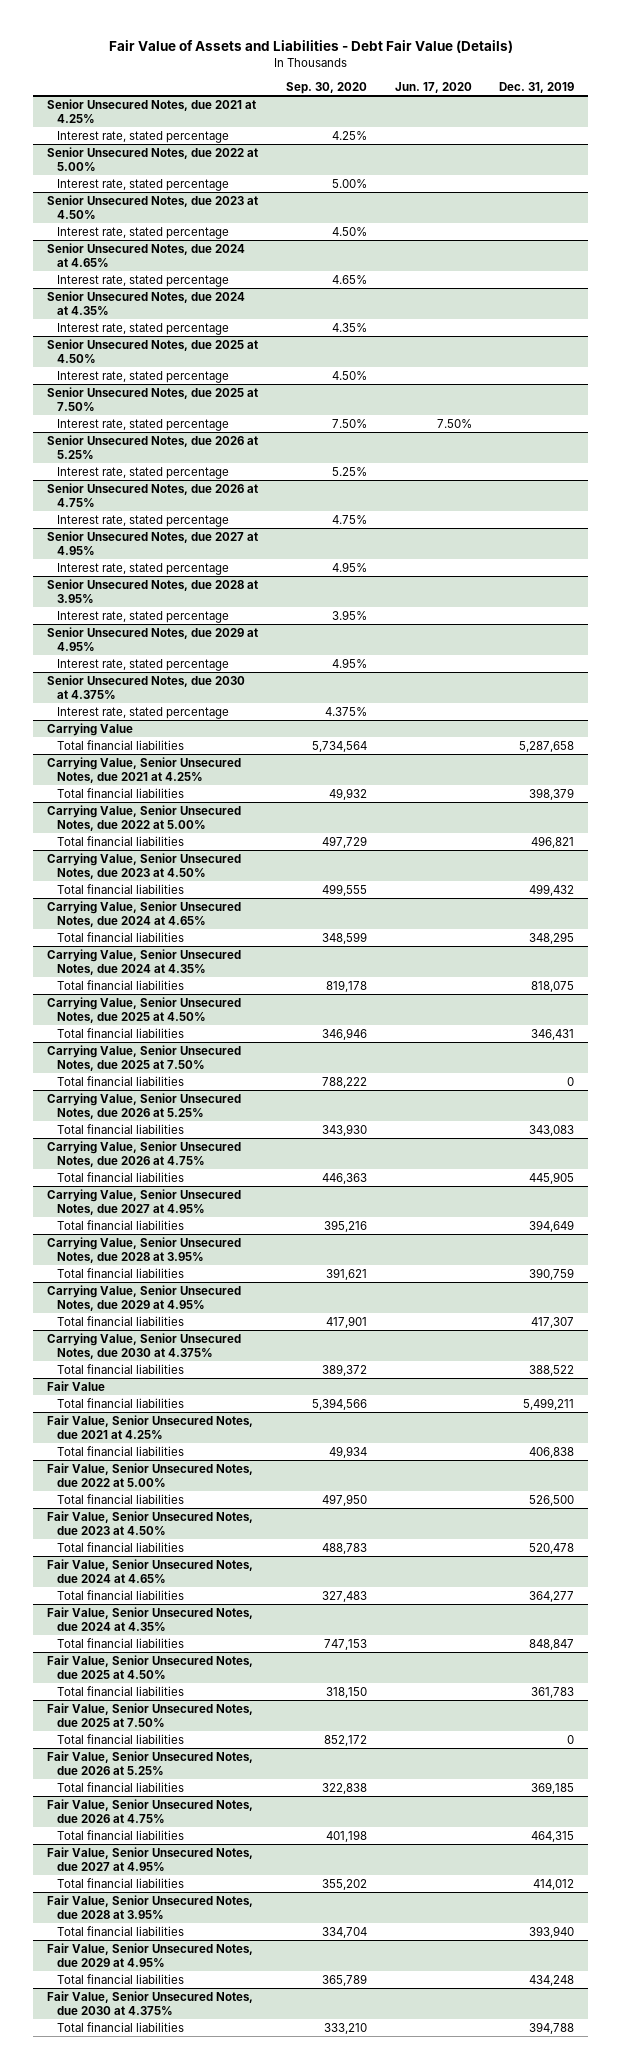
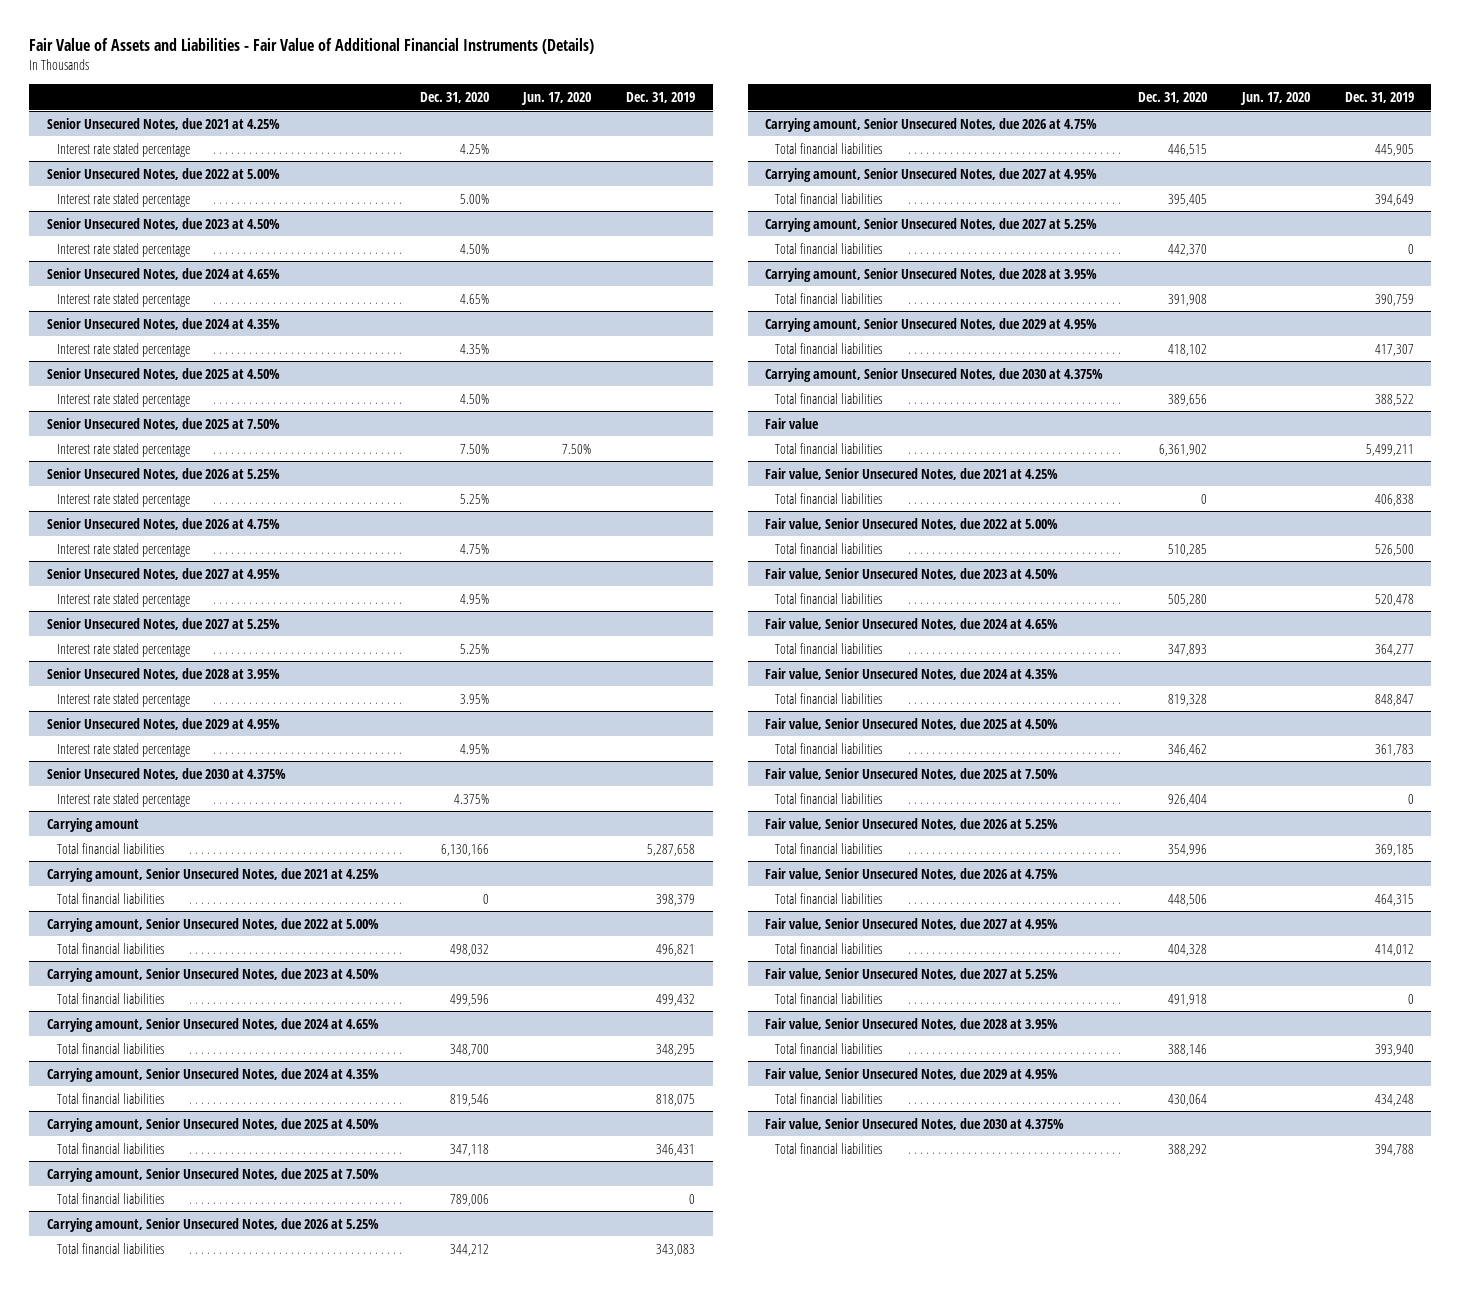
[108,40,513,54] Fair Value of Assets and Liabilities - Debt Fair Value (Details) -> [29,38,595,55] Fair Value of Assets and Liabilities - Fair Value of Additional Financial Instruments (Details)
[285,82,367,95] Sep. 30, 2020 -> none
none -> [419,92,489,104] Dec. 31, 2020
[56,130,229,143] Interest rate, stated percentage -> [56,142,190,157] Interest rate stated percentage
[56,178,229,191] Interest rate, stated percentage -> [56,192,190,207] Interest rate stated percentage
[56,226,229,239] Interest rate, stated percentage -> [56,242,190,257] Interest rate stated percentage
[56,274,229,287] Interest rate, stated percentage -> [56,292,190,307] Interest rate stated percentage
[56,322,229,335] Interest rate, stated percentage -> [56,342,190,357] Interest rate stated percentage
[56,370,229,383] Interest rate, stated percentage -> [56,392,190,407] Interest rate stated percentage
[56,418,229,431] Interest rate, stated percentage -> [56,442,190,457] Interest rate stated percentage
[56,466,229,479] Interest rate, stated percentage -> [56,492,190,507] Interest rate stated percentage
[56,514,229,527] Interest rate, stated percentage -> [56,542,190,557] Interest rate stated percentage
[56,562,229,575] Interest rate, stated percentage -> [56,592,190,607] Interest rate stated percentage
none -> [46,617,280,630] Senior Unsecured Notes, due 2027 at 5.25%
none -> [56,642,190,657] Interest rate stated percentage
[56,610,229,623] Interest rate, stated percentage -> [56,692,190,707] Interest rate stated percentage
[56,658,229,671] Interest rate, stated percentage -> [56,742,190,757] Interest rate stated percentage
[56,706,229,719] Interest rate, stated percentage -> [56,792,190,807] Interest rate stated percentage
[46,722,133,736] Carrying Value -> [46,817,139,832] Carrying amount
[46,756,241,783] Carrying Value, Senior Unsecured Notes, due 2021 at 4.25% -> [46,867,379,882] Carrying amount, Senior Unsecured Notes, due 2021 at 4.25%
[46,804,241,831] Carrying Value, Senior Unsecured Notes, due 2022 at 5.00% -> [46,917,379,932] Carrying amount, Senior Unsecured Notes, due 2022 at 5.00%
[46,852,241,879] Carrying Value, Senior Unsecured Notes, due 2023 at 4.50% -> [46,967,379,982] Carrying amount, Senior Unsecured Notes, due 2023 at 4.50%
[46,900,241,927] Carrying Value, Senior Unsecured Notes, due 2024 at 4.65% -> [46,1017,379,1032] Carrying amount, Senior Unsecured Notes, due 2024 at 4.65%
[46,948,241,975] Carrying Value, Senior Unsecured Notes, due 2024 at 4.35% -> [46,1067,379,1082] Carrying amount, Senior Unsecured Notes, due 2024 at 4.35%
[46,996,241,1023] Carrying Value, Senior Unsecured Notes, due 2025 at 4.50% -> [46,1117,379,1132] Carrying amount, Senior Unsecured Notes, due 2025 at 4.50%
[46,1044,241,1071] Carrying Value, Senior Unsecured Notes, due 2025 at 7.50% -> [46,1167,379,1182] Carrying amount, Senior Unsecured Notes, due 2025 at 7.50%
[46,1092,241,1119] Carrying Value, Senior Unsecured Notes, due 2026 at 5.25% -> [46,1217,379,1232] Carrying amount, Senior Unsecured Notes, due 2026 at 5.25%
[46,1140,241,1167] Carrying Value, Senior Unsecured Notes, due 2026 at 4.75% -> [765,117,1098,132] Carrying amount, Senior Unsecured Notes, due 2026 at 4.75%
[46,1188,241,1215] Carrying Value, Senior Unsecured Notes, due 2027 at 4.95% -> [765,167,1098,182] Carrying amount, Senior Unsecured Notes, due 2027 at 4.95%
none -> [765,217,1098,232] Carrying amount, Senior Unsecured Notes, due 2027 at 5.25%
none -> [775,242,883,254] Total financial liabilities
[46,1236,241,1263] Carrying Value, Senior Unsecured Notes, due 2028 at 3.95% -> [765,267,1098,282] Carrying amount, Senior Unsecured Notes, due 2028 at 3.95%
[46,1284,241,1311] Carrying Value, Senior Unsecured Notes, due 2029 at 4.95% -> [765,317,1098,332] Carrying amount, Senior Unsecured Notes, due 2029 at 4.95%
[46,1332,241,1359] Carrying Value, Senior Unsecured Notes, due 2030 at 4.375% -> [765,367,1104,382] Carrying amount, Senior Unsecured Notes, due 2030 at 4.375%
[46,1380,105,1391] Fair Value -> [765,417,820,429] Fair value
[46,1414,253,1440] Fair Value, Senior Unsecured Notes, due 2021 at 4.25% -> [765,467,1059,480] Fair value, Senior Unsecured Notes, due 2021 at 4.25%
[46,1462,253,1488] Fair Value, Senior Unsecured Notes, due 2022 at 5.00% -> [765,517,1059,530] Fair value, Senior Unsecured Notes, due 2022 at 5.00%
[46,1510,253,1536] Fair Value, Senior Unsecured Notes, due 2023 at 4.50% -> [765,567,1059,580] Fair value, Senior Unsecured Notes, due 2023 at 4.50%
[46,1558,253,1584] Fair Value, Senior Unsecured Notes, due 2024 at 4.65% -> [765,617,1059,630] Fair value, Senior Unsecured Notes, due 2024 at 4.65%
[46,1606,253,1632] Fair Value, Senior Unsecured Notes, due 2024 at 4.35% -> [765,667,1059,680] Fair value, Senior Unsecured Notes, due 2024 at 4.35%
[46,1654,253,1680] Fair Value, Senior Unsecured Notes, due 2025 at 4.50% -> [765,717,1059,730] Fair value, Senior Unsecured Notes, due 2025 at 4.50%
[46,1702,253,1728] Fair Value, Senior Unsecured Notes, due 2025 at 7.50% -> [765,767,1059,780] Fair value, Senior Unsecured Notes, due 2025 at 7.50%
[46,1750,253,1776] Fair Value, Senior Unsecured Notes, due 2026 at 5.25% -> [765,817,1059,830] Fair value, Senior Unsecured Notes, due 2026 at 5.25%
[46,1798,253,1824] Fair Value, Senior Unsecured Notes, due 2026 at 4.75% -> [765,867,1059,880] Fair value, Senior Unsecured Notes, due 2026 at 4.75%
[46,1846,253,1872] Fair Value, Senior Unsecured Notes, due 2027 at 4.95% -> [765,917,1059,930] Fair value, Senior Unsecured Notes, due 2027 at 4.95%
none -> [765,967,1059,980] Fair value, Senior Unsecured Notes, due 2027 at 5.25%
none -> [775,992,883,1004] Total financial liabilities
[46,1894,253,1920] Fair Value, Senior Unsecured Notes, due 2028 at 3.95% -> [765,1017,1059,1030] Fair value, Senior Unsecured Notes, due 2028 at 3.95%
[46,1942,253,1968] Fair Value, Senior Unsecured Notes, due 2029 at 4.95% -> [765,1067,1059,1080] Fair value, Senior Unsecured Notes, due 2029 at 4.95%
[46,1990,253,2016] Fair Value, Senior Unsecured Notes, due 2030 at 4.375% -> [765,1117,1065,1130] Fair value, Senior Unsecured Notes, due 2030 at 4.375%

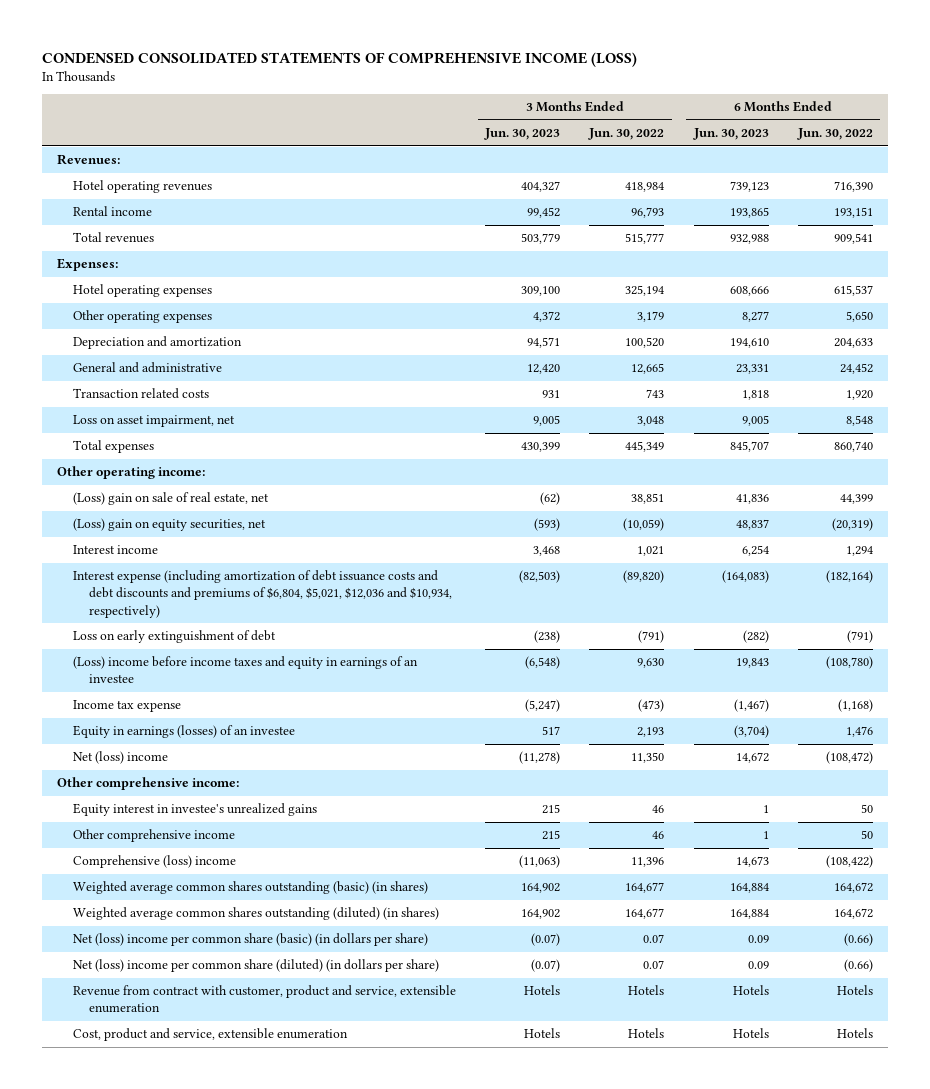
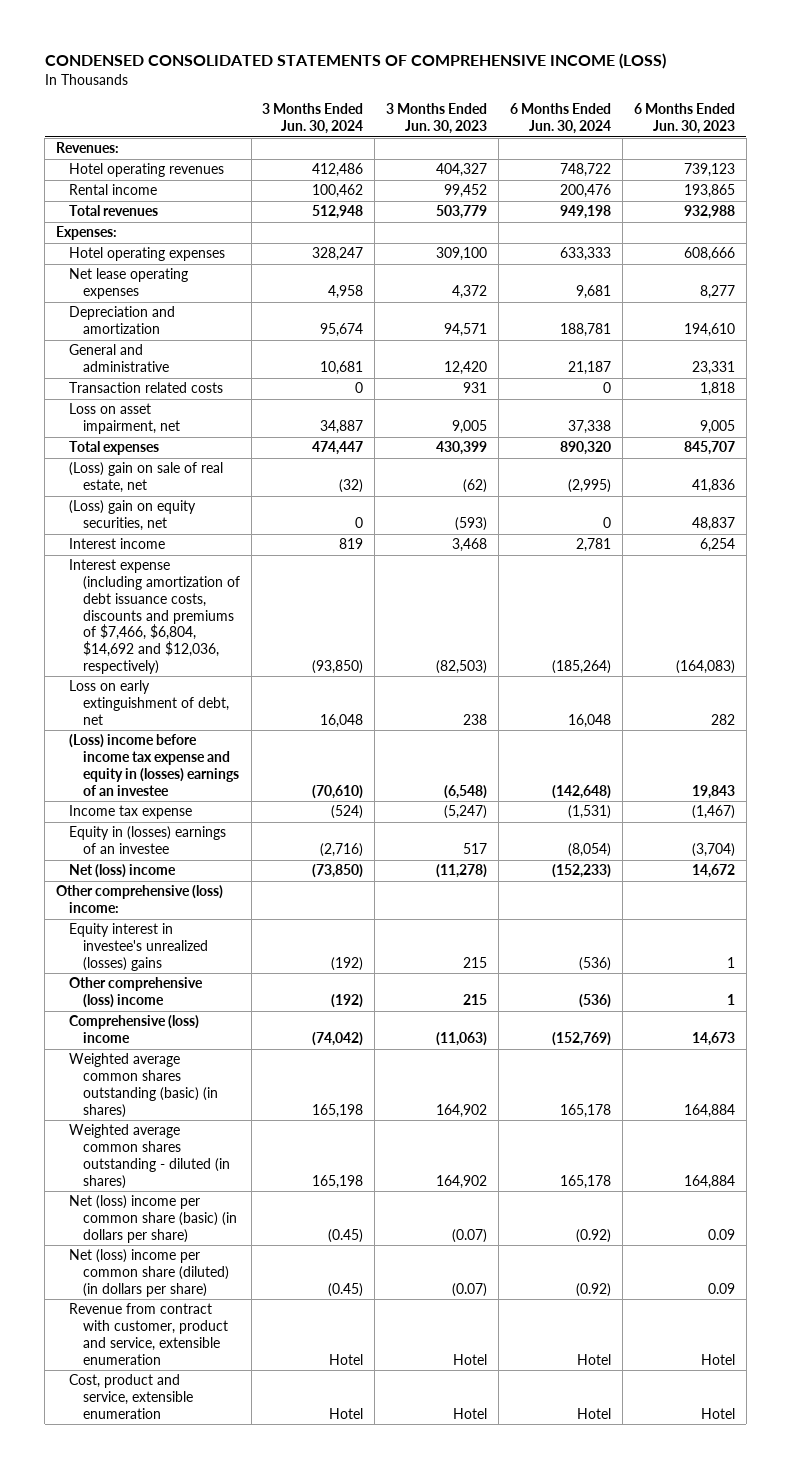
[588,128,665,141] Jun. 30, 2022 -> none
[796,128,873,141] Jun. 30, 2022 -> none
none -> [262,103,364,135] 3 Months Ended Jun. 30, 2024
none -> [510,103,612,135] 6 Months Ended Jun. 30, 2024
[72,310,212,324] Other operating expenses -> [69,268,189,300] Net lease operating expenses
[56,466,205,480] Other operating income: -> none
[72,570,452,618] Interest expense (including amortization of debt issuance costs and debt discounts and premiums of $6,804, $5,021, $12,036 and $10,934, respectively) -> [69,559,240,674] Interest expense (including amortization of debt issuance costs, discounts and premiums of $7,466, $6,804, $14,692 and $12,036, respectively)
[72,630,276,644] Loss on early extinguishment of debt -> [69,680,229,725] Loss on early extinguishment of debt, net
[533,630,560,644] (238) -> [463,713,488,725] 238
[742,630,769,644] (282) -> [710,713,735,725] 282
[72,656,418,684] (Loss) income before income taxes and equity in earnings of an investee -> [69,734,239,796] (Loss) income before income tax expense and equity in (losses) earnings of an investee
[72,725,295,739] Equity in earnings (losses) of an investee -> [69,826,227,855] Equity in (losses) earnings of an investee
[56,777,239,791] Other comprehensive income: -> [56,885,224,914] Other comprehensive (loss) income:
[72,803,317,817] Equity interest in investee's unrealized gains -> [69,923,208,971] Equity interest in investee's unrealized (losses) gains
[72,829,235,843] Other comprehensive income -> [69,977,204,1009] Other comprehensive (loss) income
[72,907,439,921] Weighted average common shares outstanding (diluted) (in shares) -> [69,1124,230,1189] Weighted average common shares outstanding - diluted (in shares)
[523,985,560,996] Hotels -> [453,1353,488,1365] Hotel
[732,985,769,996] Hotels -> [700,1353,735,1365] Hotel
[523,1028,560,1039] Hotels -> [453,1407,488,1419] Hotel
[732,1028,769,1039] Hotels -> [700,1407,735,1419] Hotel

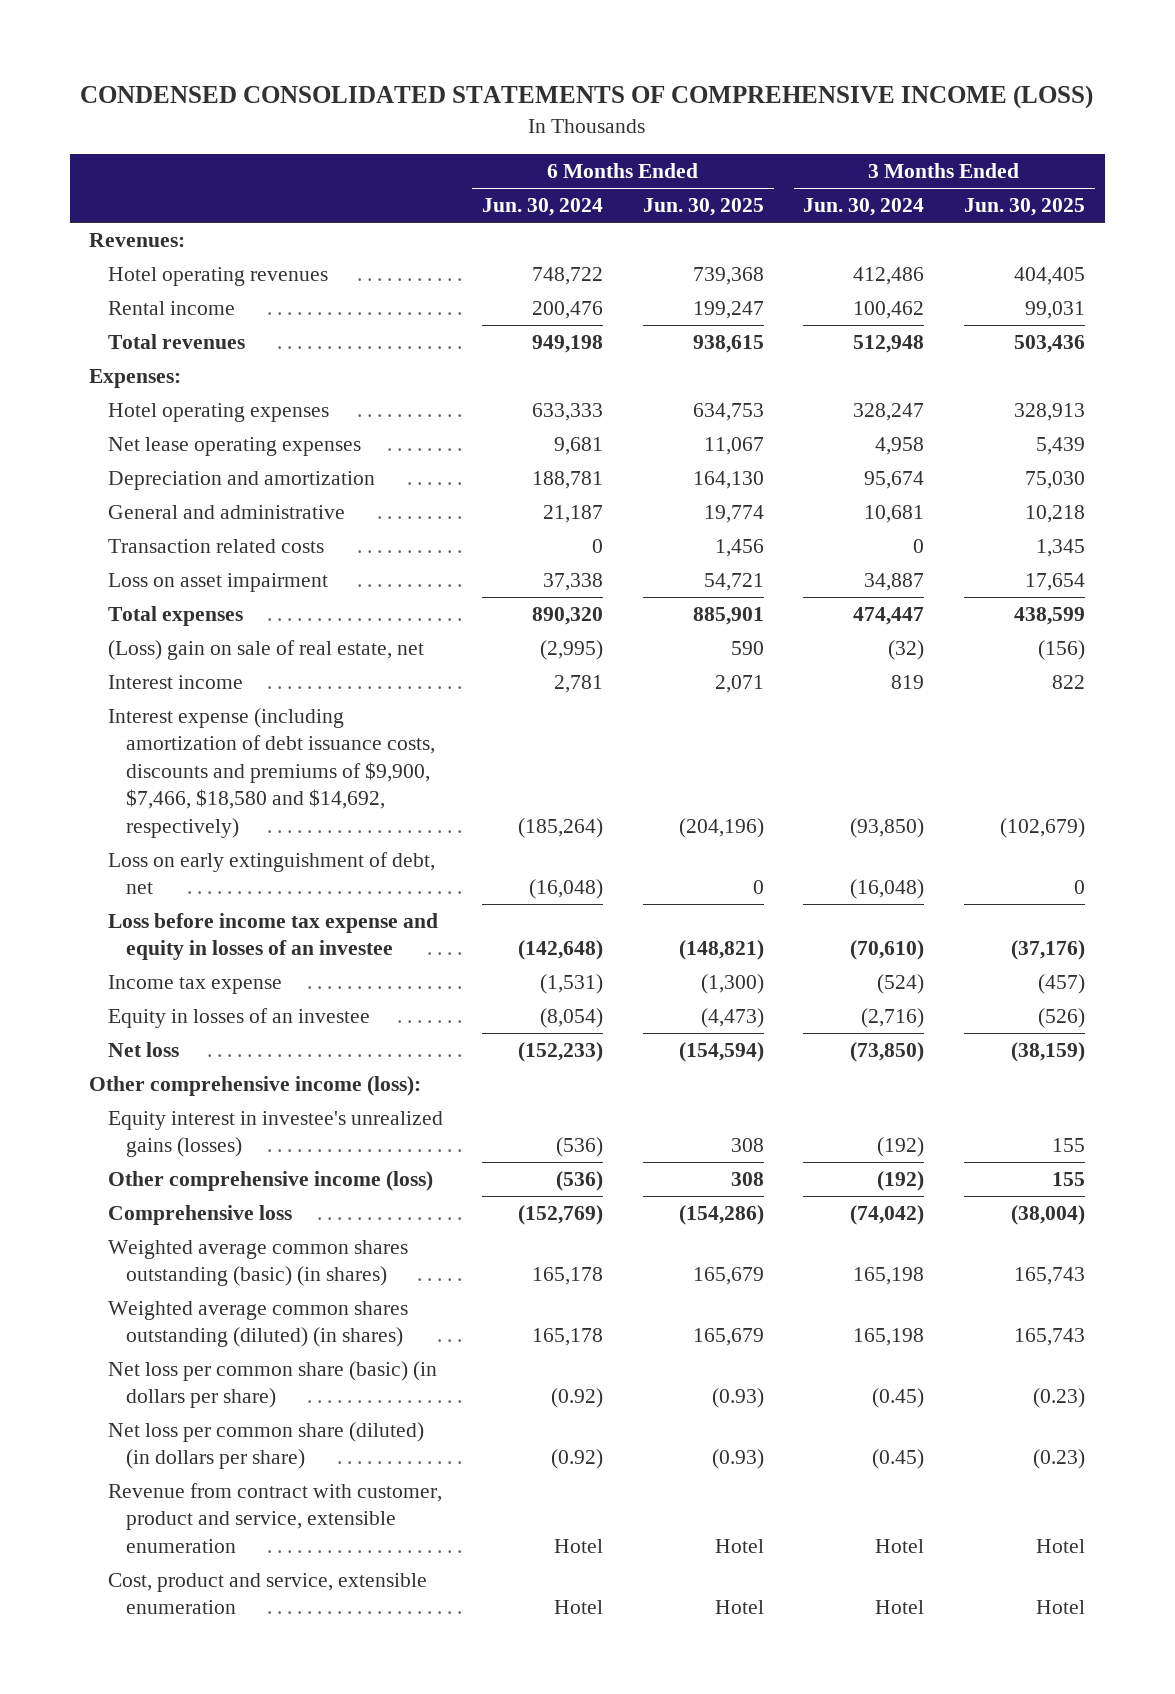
[386,103,488,135] 3 Months Ended Jun. 30, 2023 -> none
[633,103,735,135] 6 Months Ended Jun. 30, 2023 -> none
none -> [642,198,764,217] Jun. 30, 2025
none -> [964,198,1086,217] Jun. 30, 2025
[69,403,180,435] Loss on asset impairment, net -> [107,573,328,593] Loss on asset impairment
[69,500,197,532] (Loss) gain on equity securities, net -> none
[69,559,240,674] Interest expense (including amortization of debt issuance costs, discounts and premiums of $7,466, $6,804, $14,692 and $12,036, respectively) -> [107,708,435,838] Interest expense (including amortization of debt issuance costs, discounts and premiums of $9,900, $7,466, $18,580 and $14,692, respectively)
[320,713,364,728] 16,048 -> [850,879,925,900] (16,048)
[568,713,612,728] 16,048 -> [529,879,604,900] (16,048)
[69,734,239,796] (Loss) income before income tax expense and equity in (losses) earnings of an investee -> [107,913,438,961] Loss before income tax expense and equity in losses of an investee
[69,826,227,855] Equity in (losses) earnings of an investee -> [107,1008,370,1029] Equity in losses of an investee
[69,864,177,879] Net (loss) income -> [107,1042,179,1058] Net loss
[56,885,224,914] Other comprehensive (loss) income: -> [89,1076,422,1097] Other comprehensive income (loss):
[69,923,208,971] Equity interest in investee's unrealized (losses) gains -> [107,1111,443,1158] Equity interest in investee's unrealized gains (losses)
[69,977,204,1009] Other comprehensive (loss) income -> [107,1171,433,1192] Other comprehensive income (loss)
[69,1015,200,1044] Comprehensive (loss) income -> [107,1205,292,1226] Comprehensive loss
[69,1124,230,1189] Weighted average common shares outstanding - diluted (in shares) -> [107,1301,408,1348] Weighted average common shares outstanding (diluted) (in shares)
[69,1195,237,1243] Net (loss) income per common share (basic) (in dollars per share) -> [107,1361,437,1409] Net loss per common share (basic) (in dollars per share)
[69,1249,229,1297] Net (loss) income per common share (diluted) (in dollars per share) -> [107,1422,424,1470] Net loss per common share (diluted) (in dollars per share)

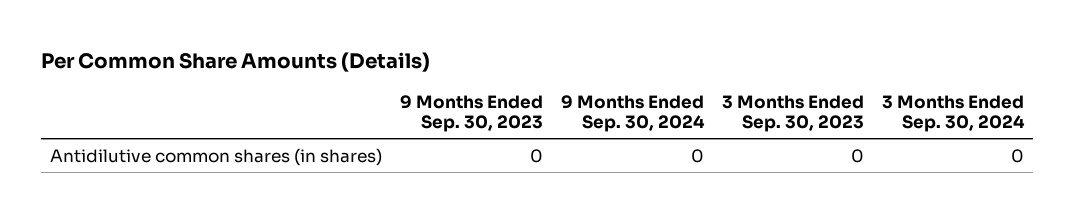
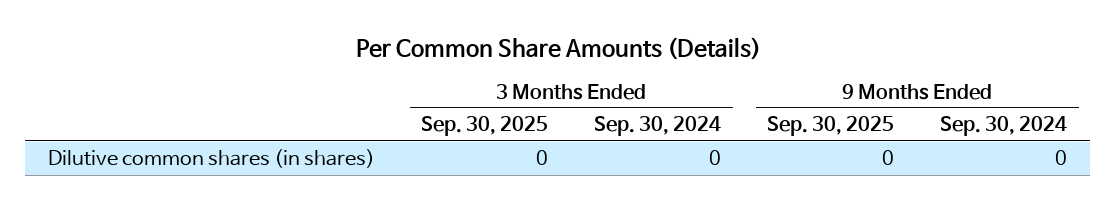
[400,94,544,132] 9 Months Ended Sep. 30, 2023 -> none
[722,94,865,132] 3 Months Ended Sep. 30, 2023 -> none
none -> [421,116,549,137] Sep. 30, 2025
none -> [767,116,895,137] Sep. 30, 2025
[50,147,383,166] Antidilutive common shares (in shares) -> [48,149,376,169] Dilutive common shares (in shares)

